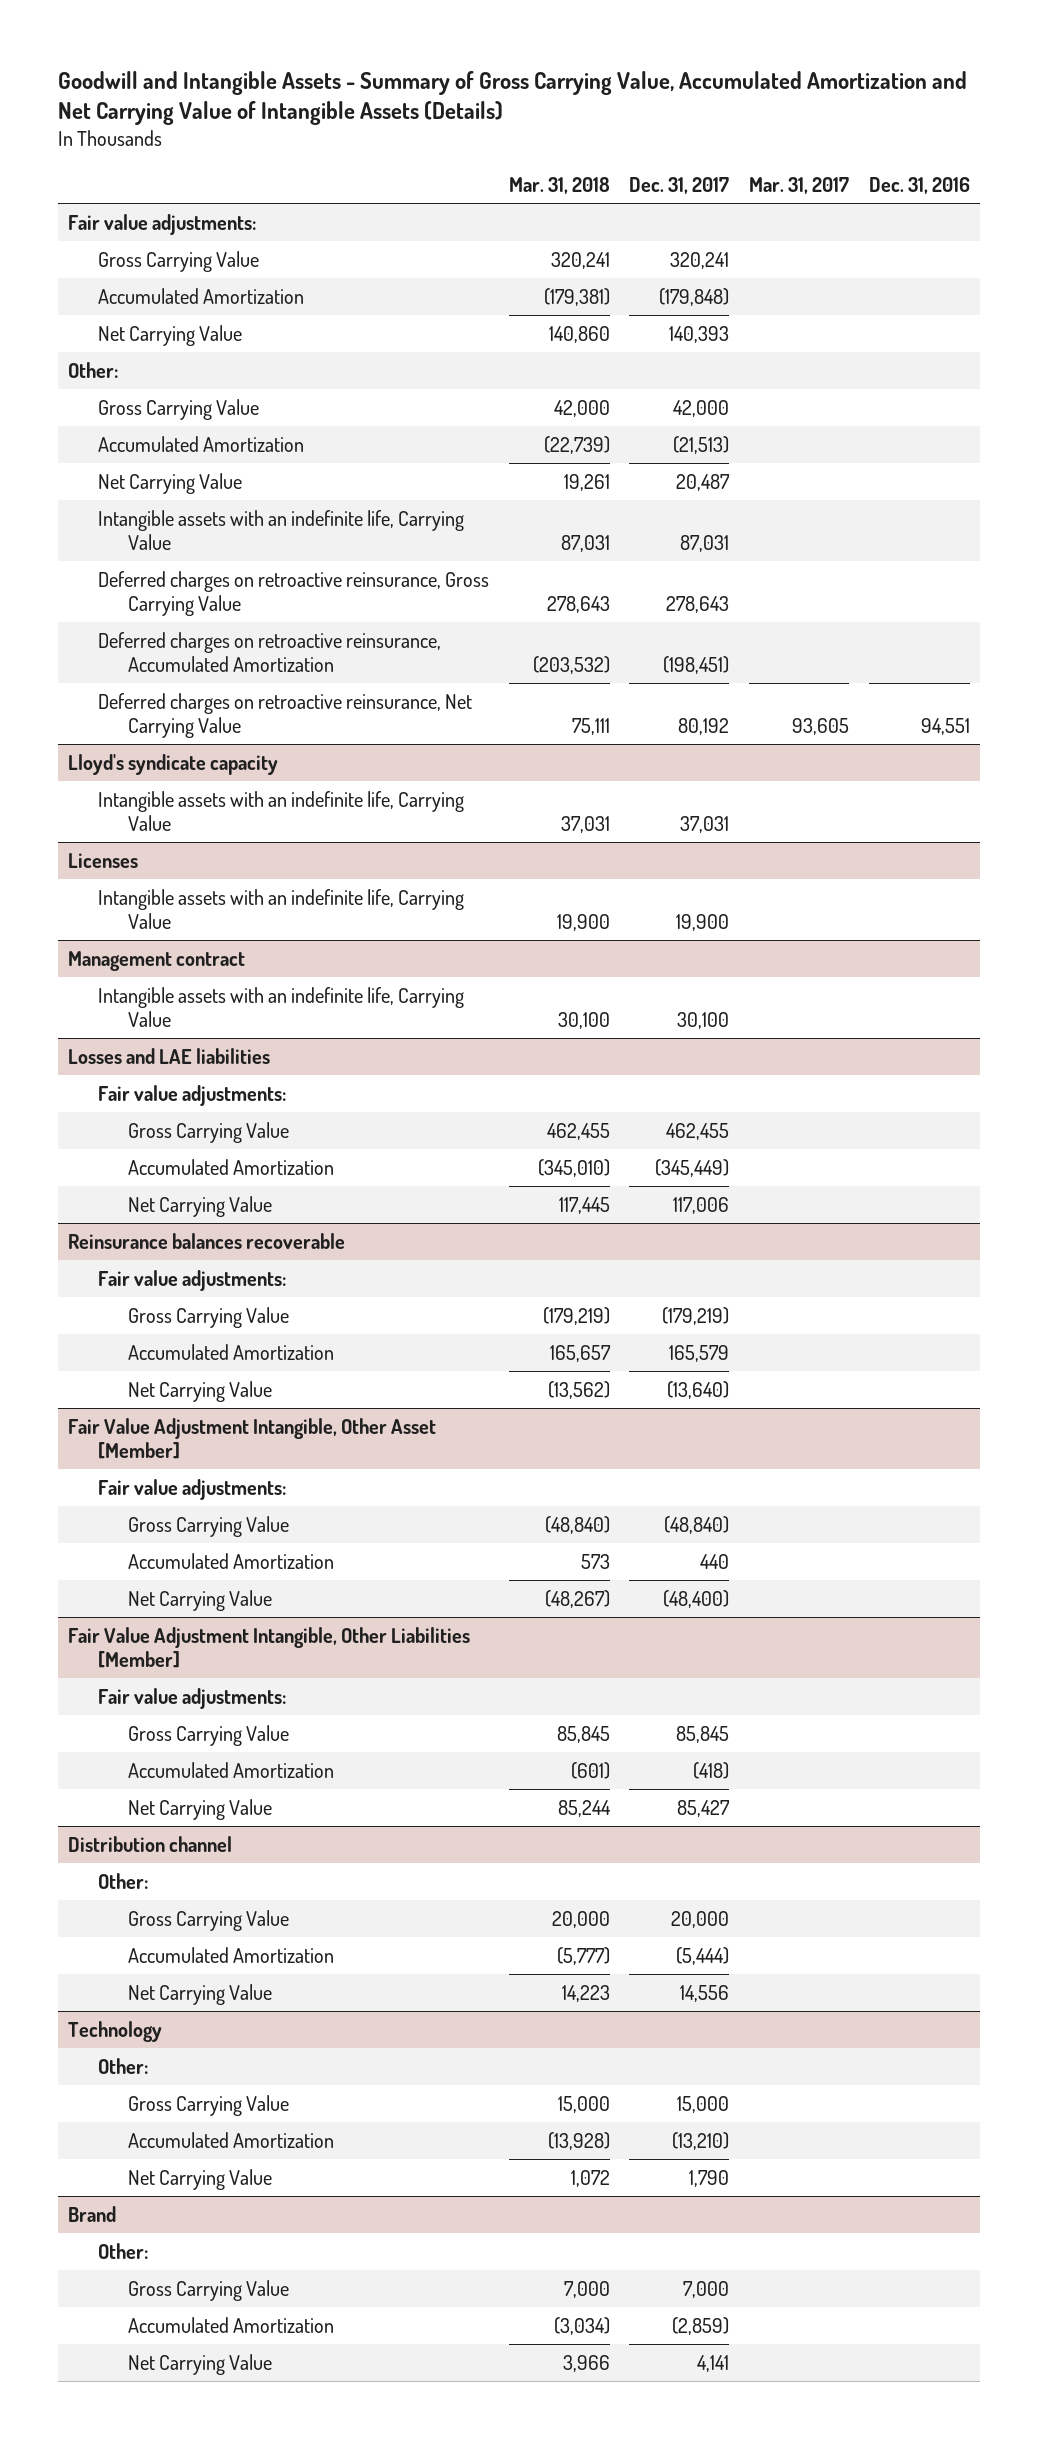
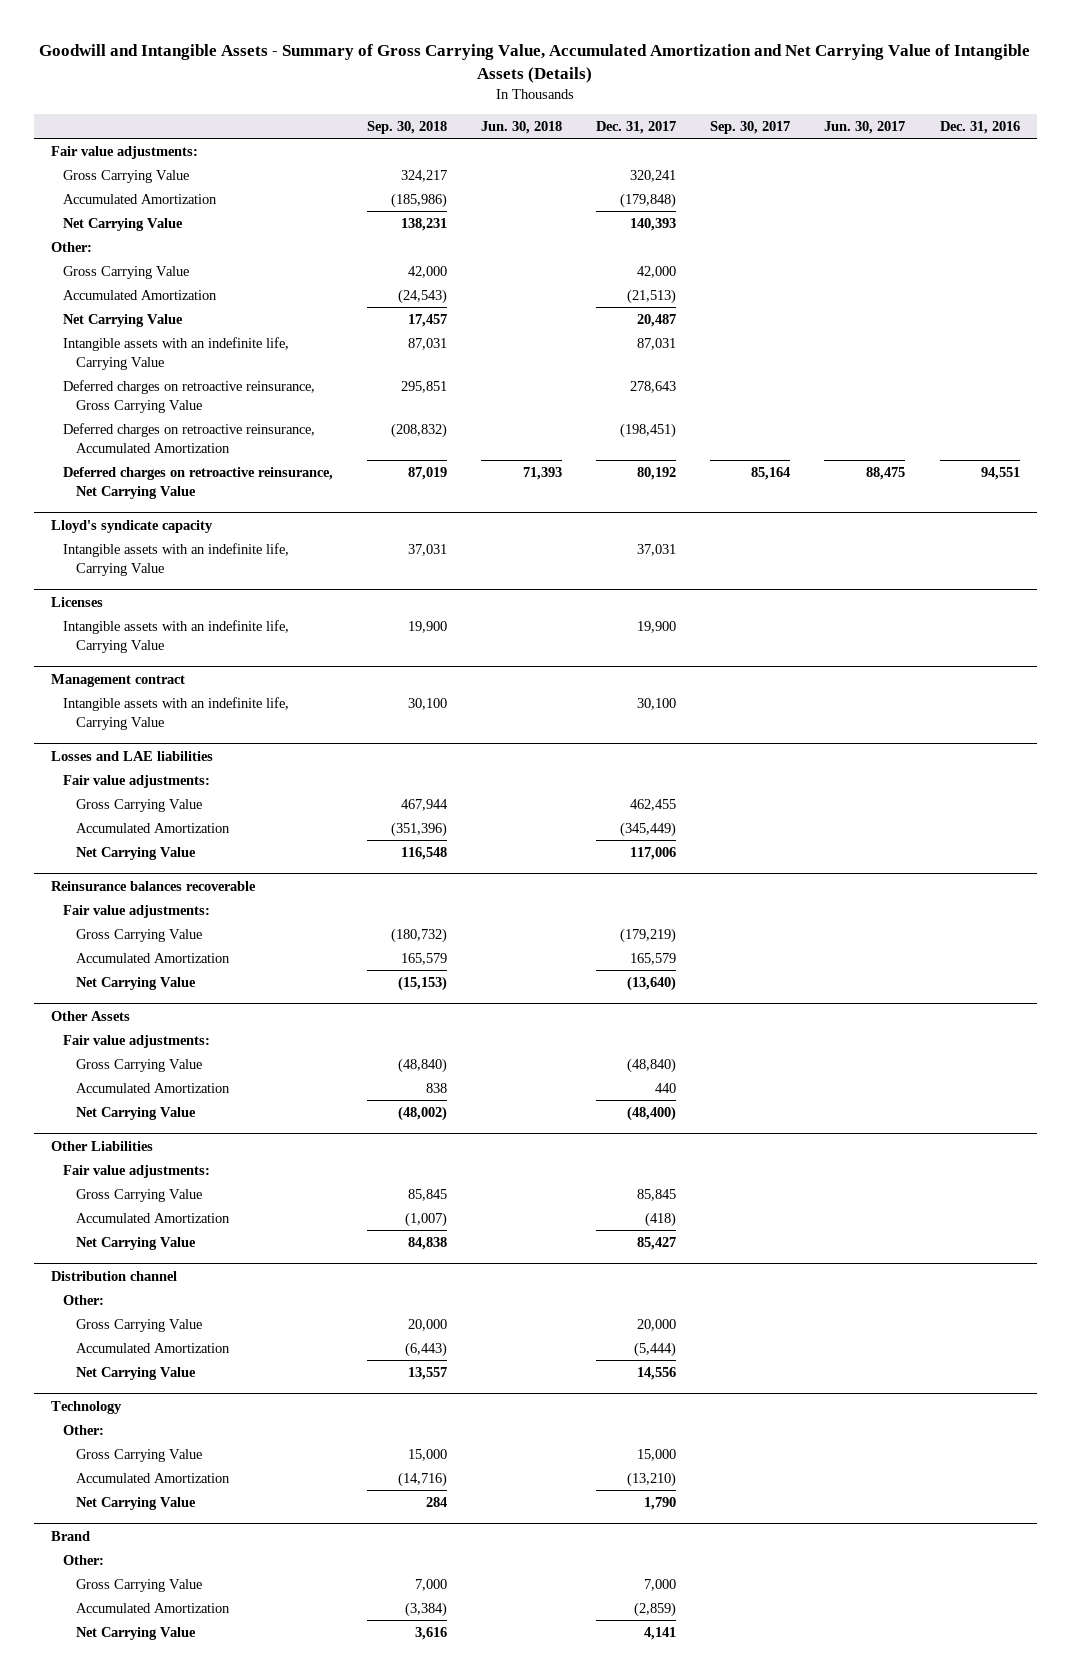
[508,176,610,194] Mar. 31, 2018 -> none
[749,176,850,194] Mar. 31, 2017 -> none
none -> [367,120,448,134] Sep. 30, 2018
none -> [481,120,563,134] Jun. 30, 2018
none -> [710,120,791,134] Sep. 30, 2017
none -> [824,120,906,134] Jun. 30, 2017
[67,1417,436,1459] Fair Value Adjustment Intangible, Other Asset [Member] -> [50,1010,130,1021] Other Assets
[67,1626,470,1668] Fair Value Adjustment Intangible, Other Liabilities [Member] -> [50,1140,153,1151] Other Liabilities

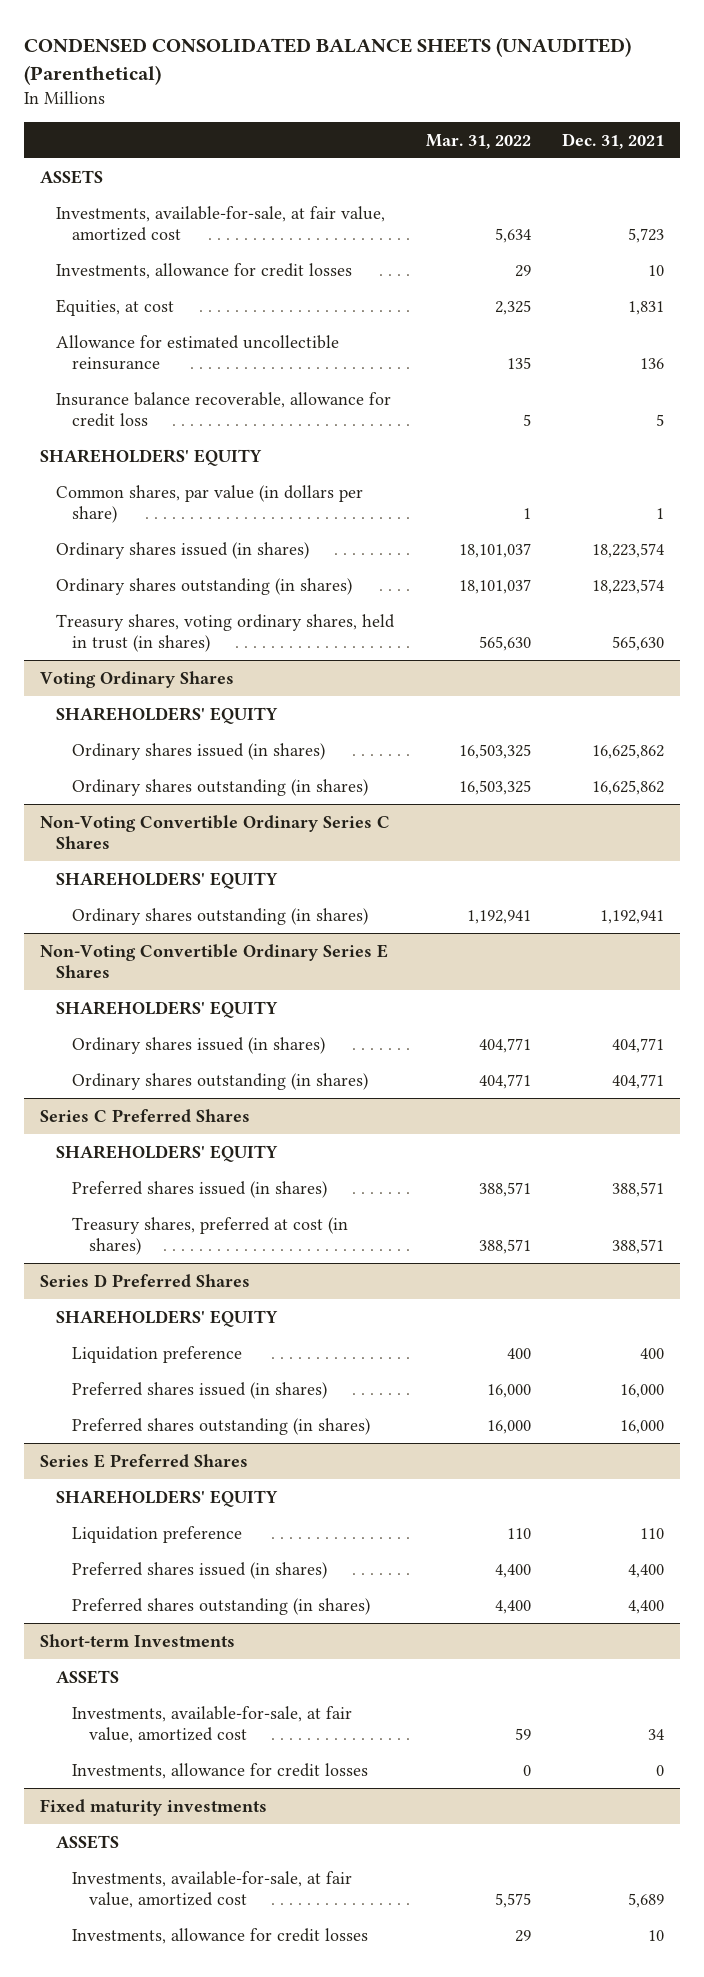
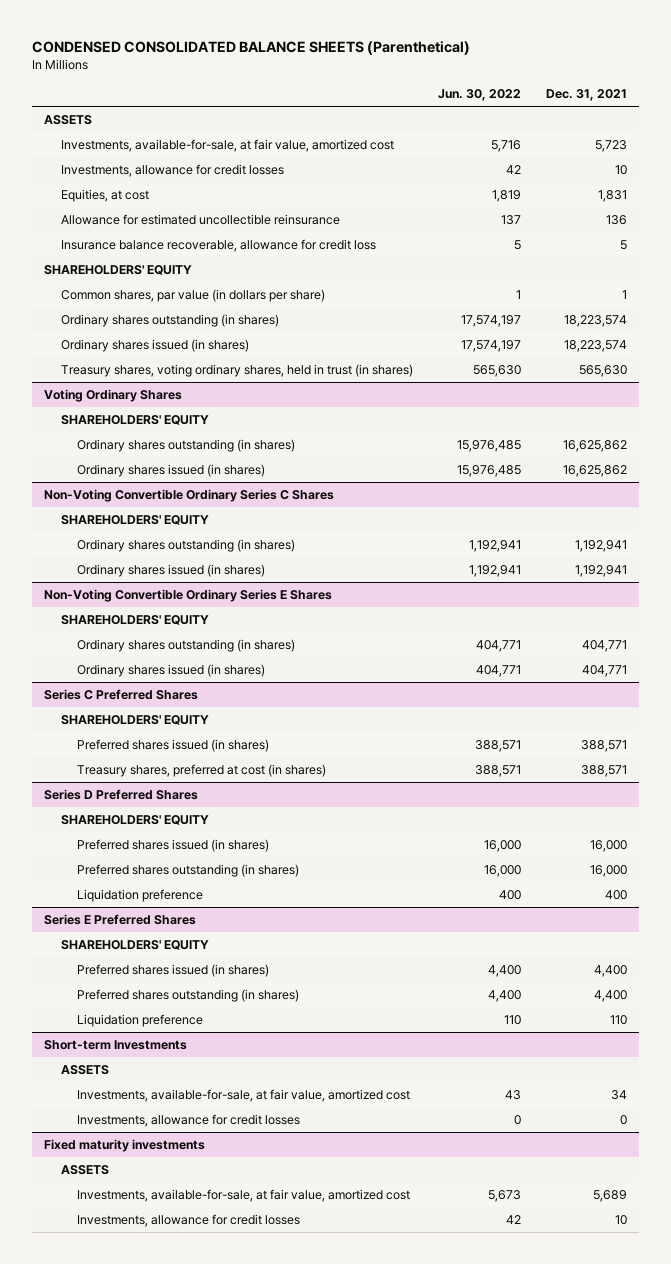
[23,36,631,85] CONDENSED CONSOLIDATED BALANCE SHEETS (UNAUDITED) (Parenthetical) -> [32,40,471,55] CONDENSED CONSOLIDATED BALANCE SHEETS (Parenthetical)
[425,133,531,149] Mar. 31, 2022 -> none
none -> [437,89,521,102] Jun. 30, 2022
[56,541,310,559] Ordinary shares issued (in shares) -> [60,338,249,352] Ordinary shares issued (in shares)
[72,742,326,760] Ordinary shares issued (in shares) -> [77,463,266,477] Ordinary shares issued (in shares)
none -> [77,563,266,577] Ordinary shares issued (in shares)
[72,1036,326,1054] Ordinary shares issued (in shares) -> [77,663,266,677] Ordinary shares issued (in shares)
[72,1345,243,1363] Liquidation preference -> [77,888,204,902] Liquidation preference
[72,1525,243,1543] Liquidation preference -> [77,1013,204,1027] Liquidation preference

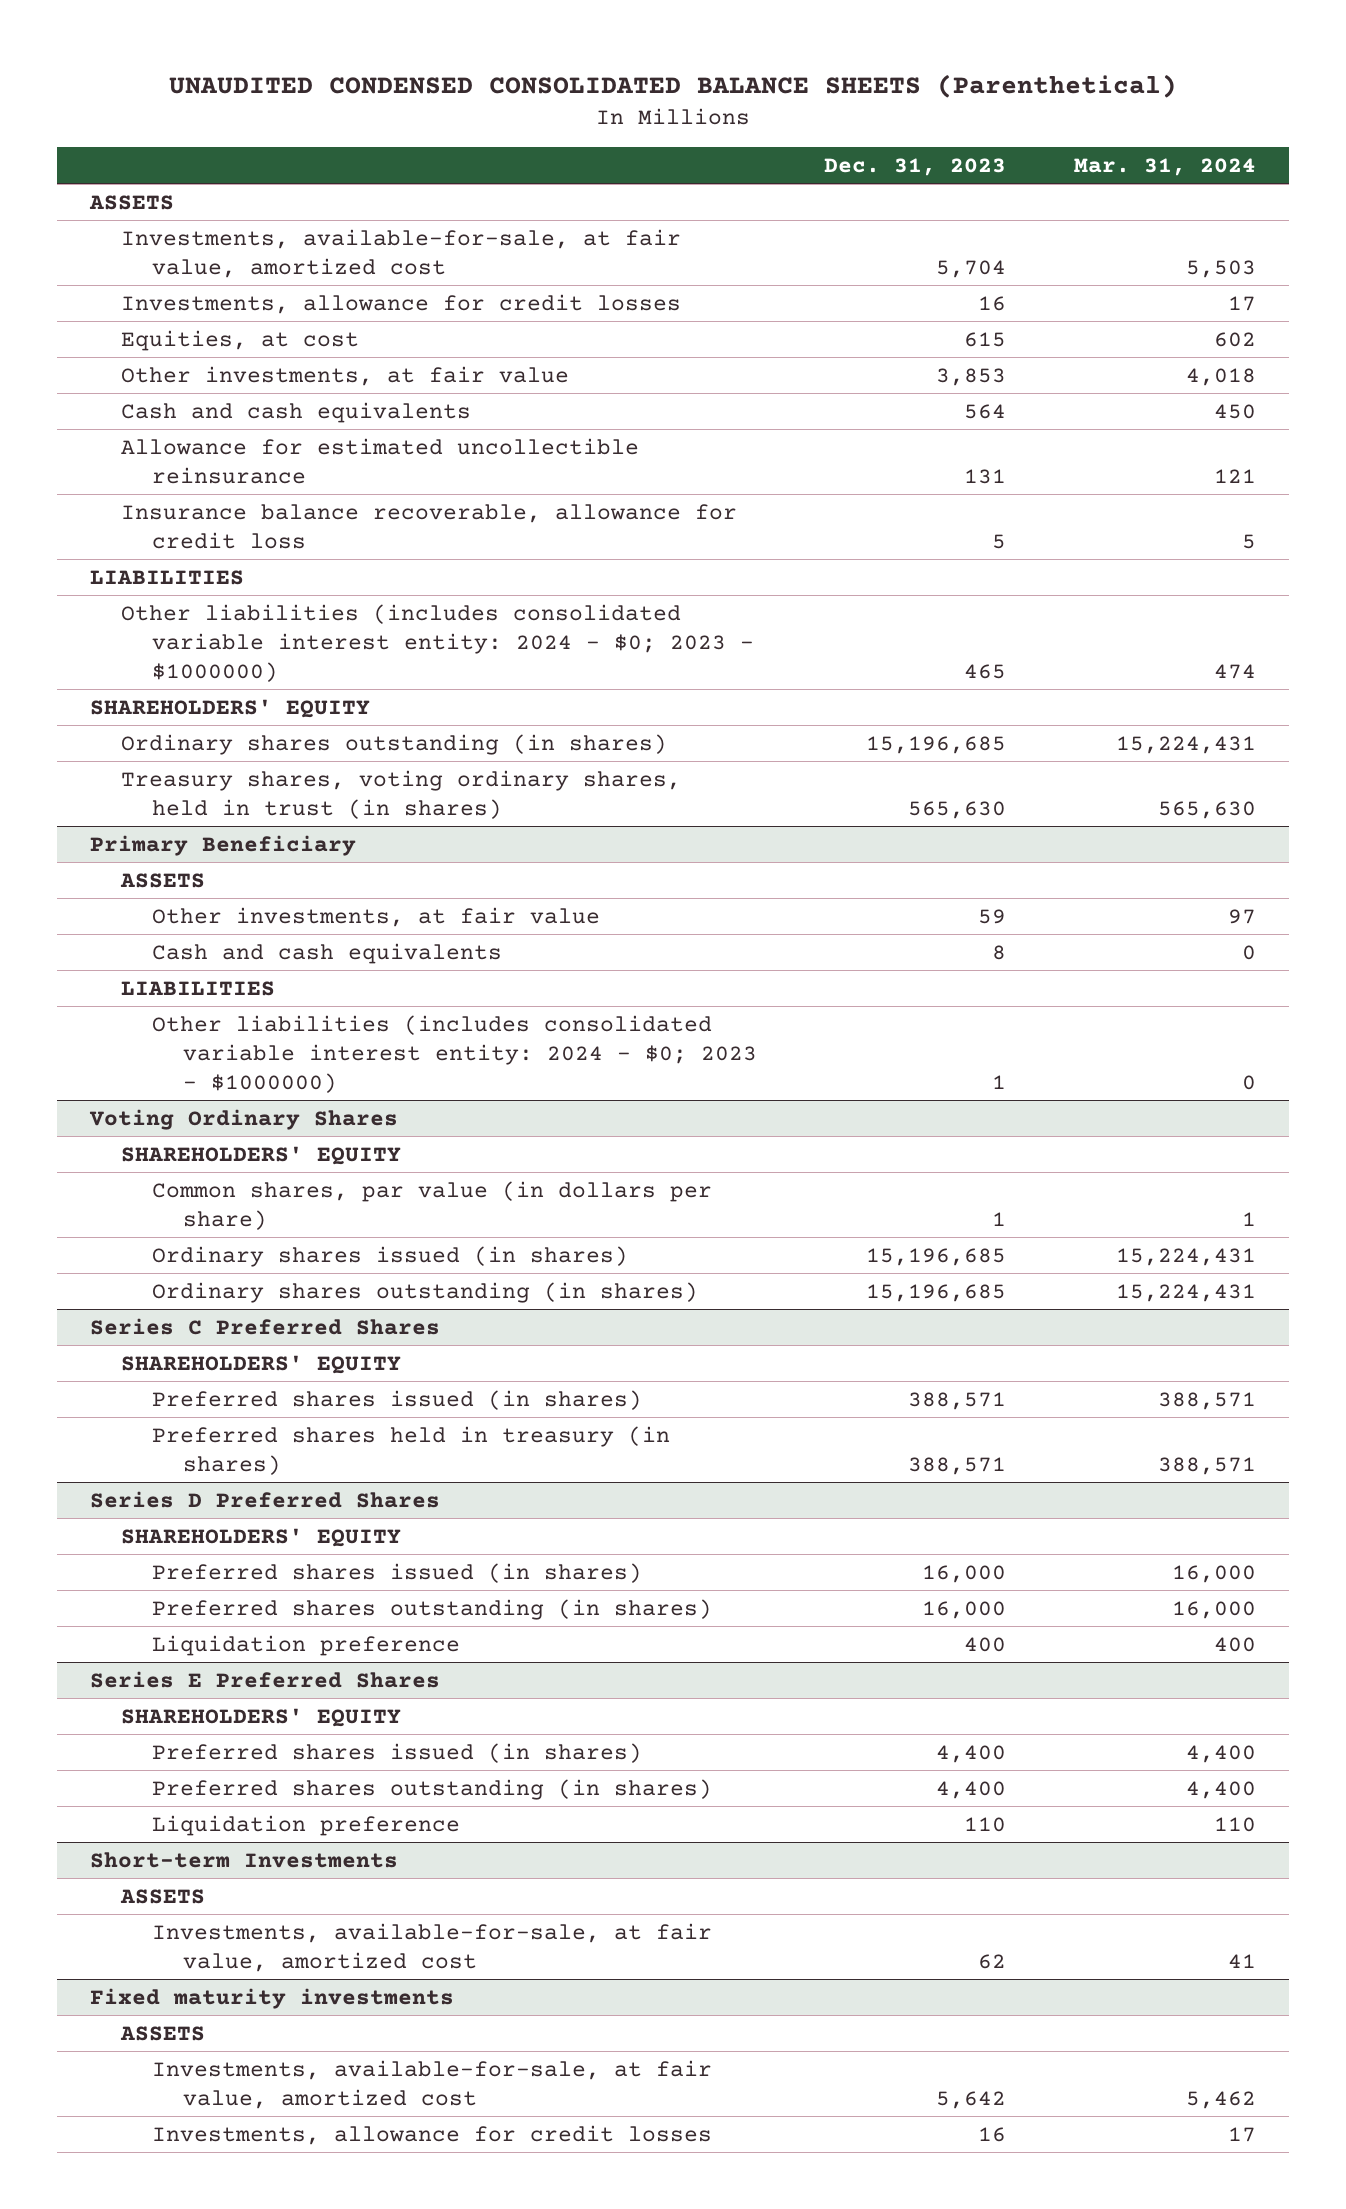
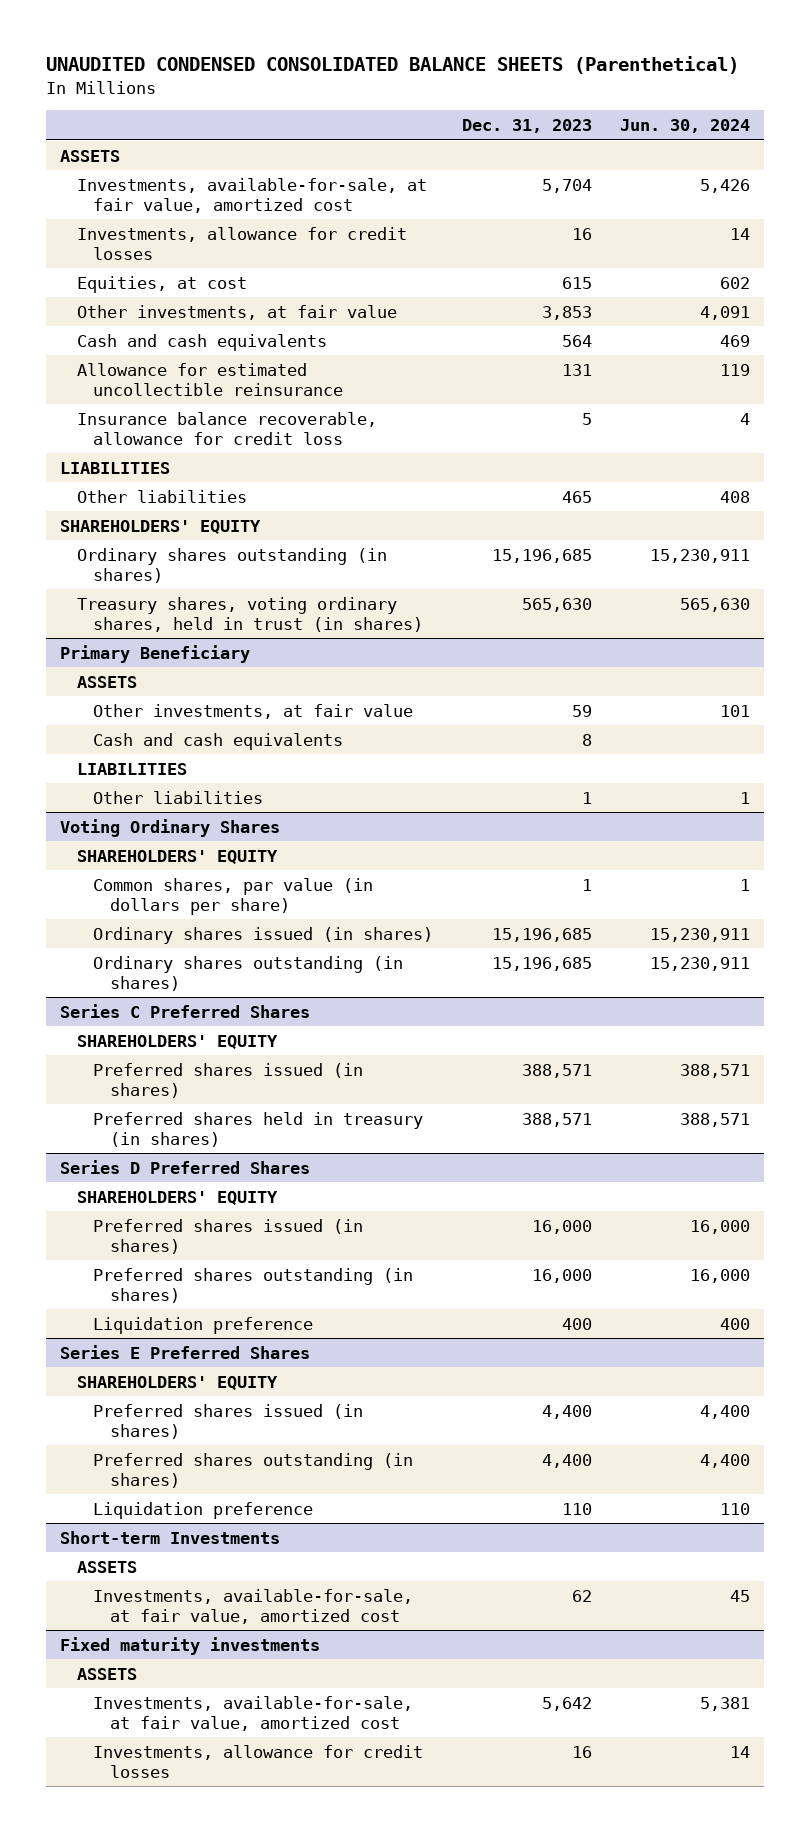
[1073,158,1256,177] Mar. 31, 2024 -> none
none -> [620,119,751,134] Jun. 30, 2024
[121,603,755,682] Other liabilities (includes consolidated variable interest entity: 2024 - $0; 2023 - $1000000) -> [76,489,247,503] Other liabilities
[152,1014,758,1093] Other liabilities (includes consolidated variable interest entity: 2024 - $0; 2023 - $1000000) -> [93,790,264,804] Other liabilities

